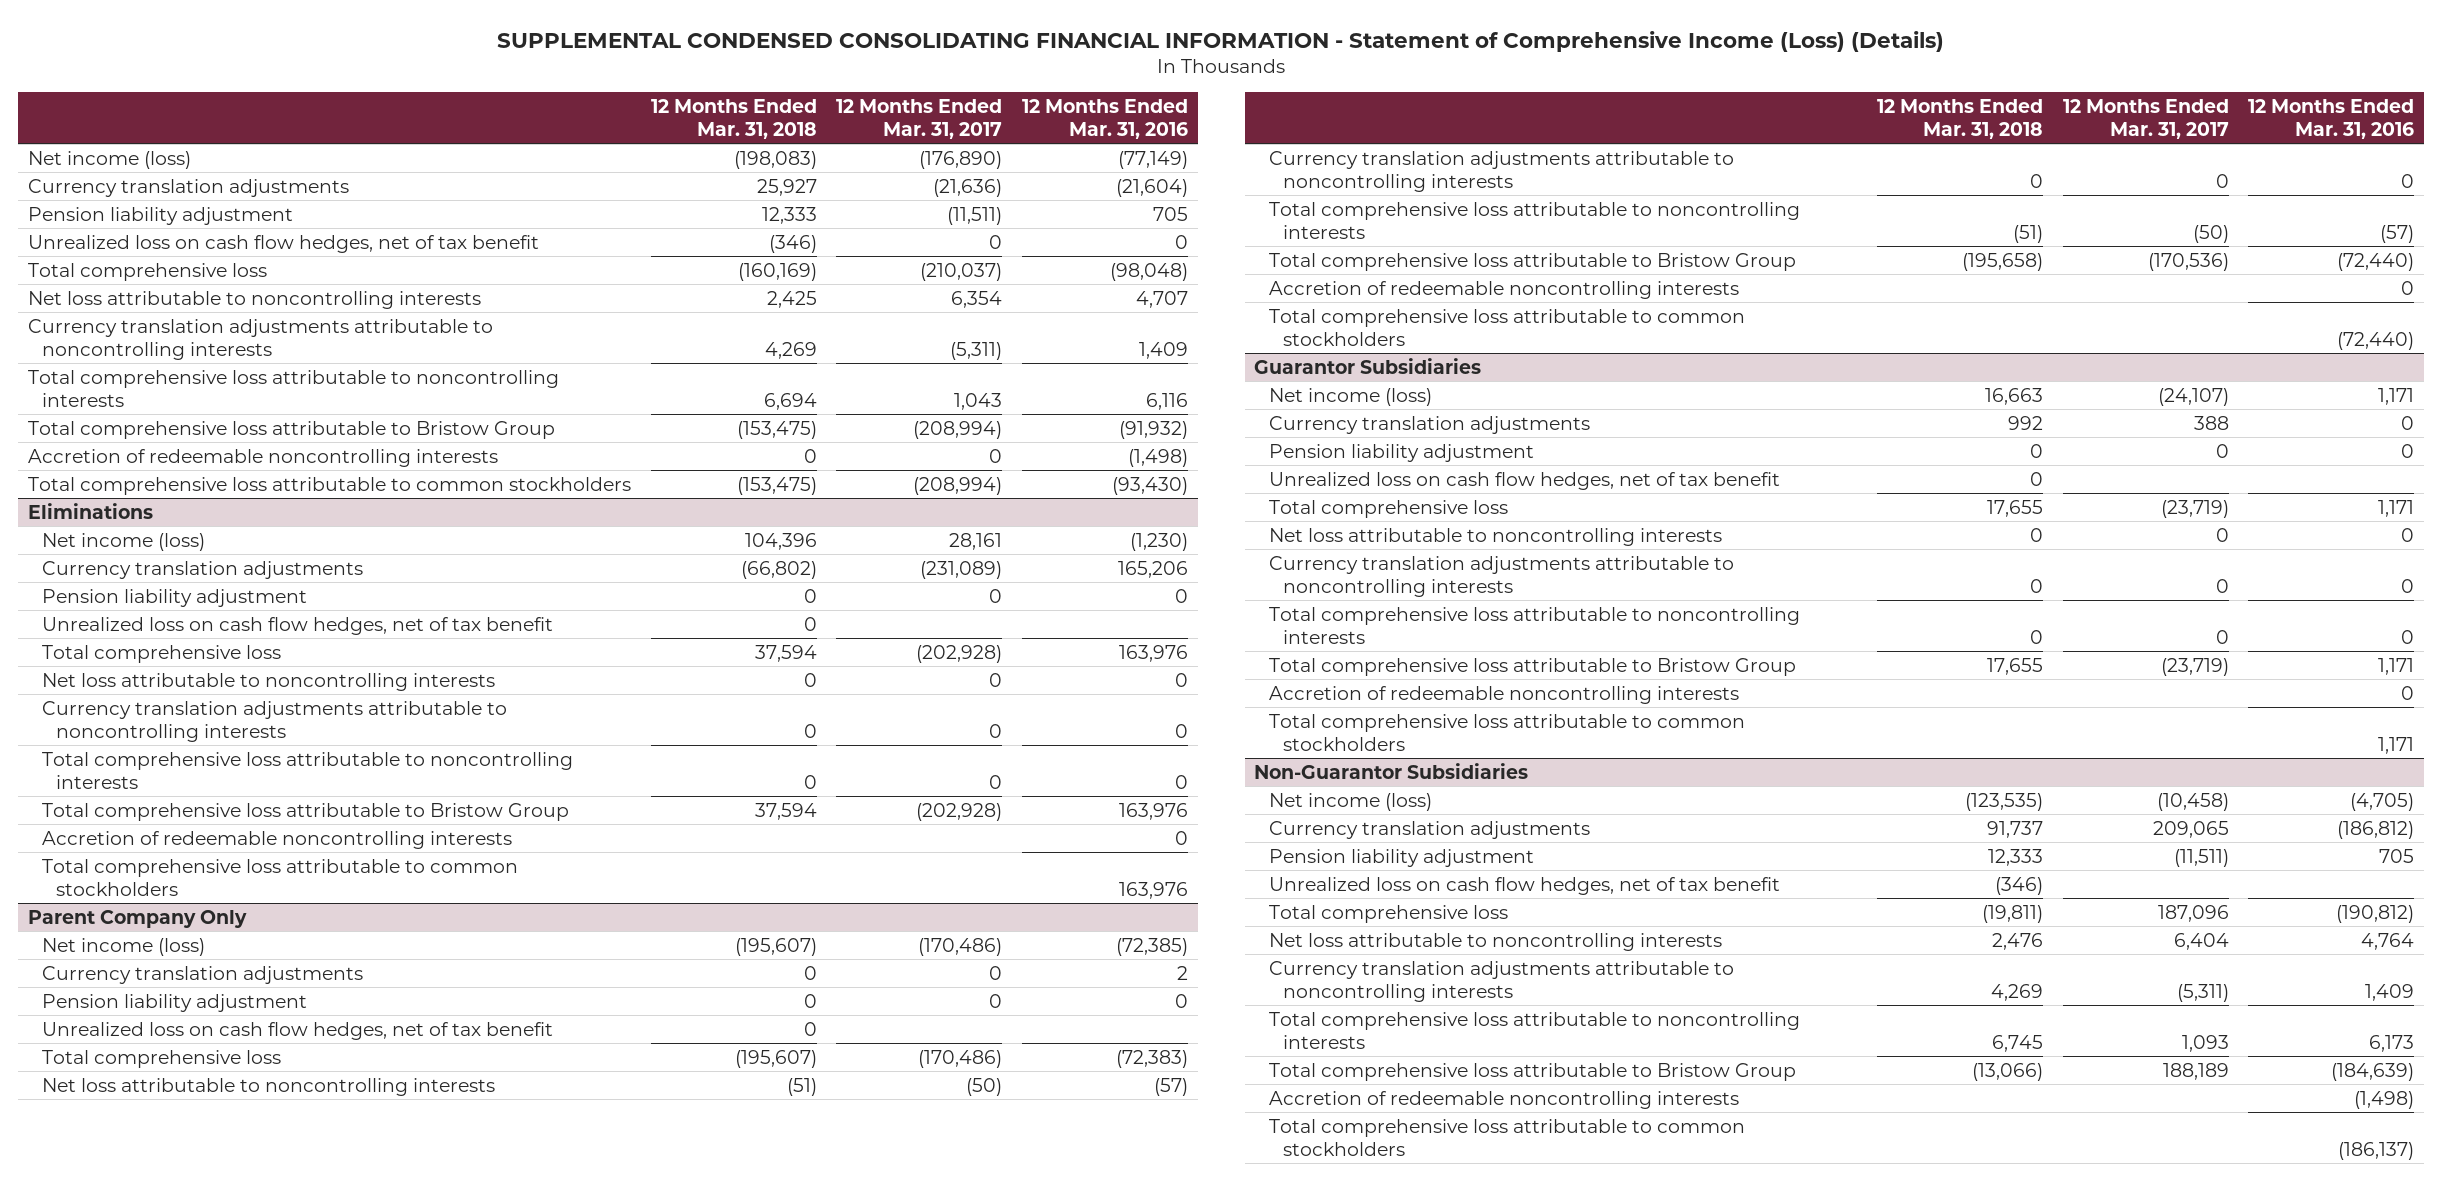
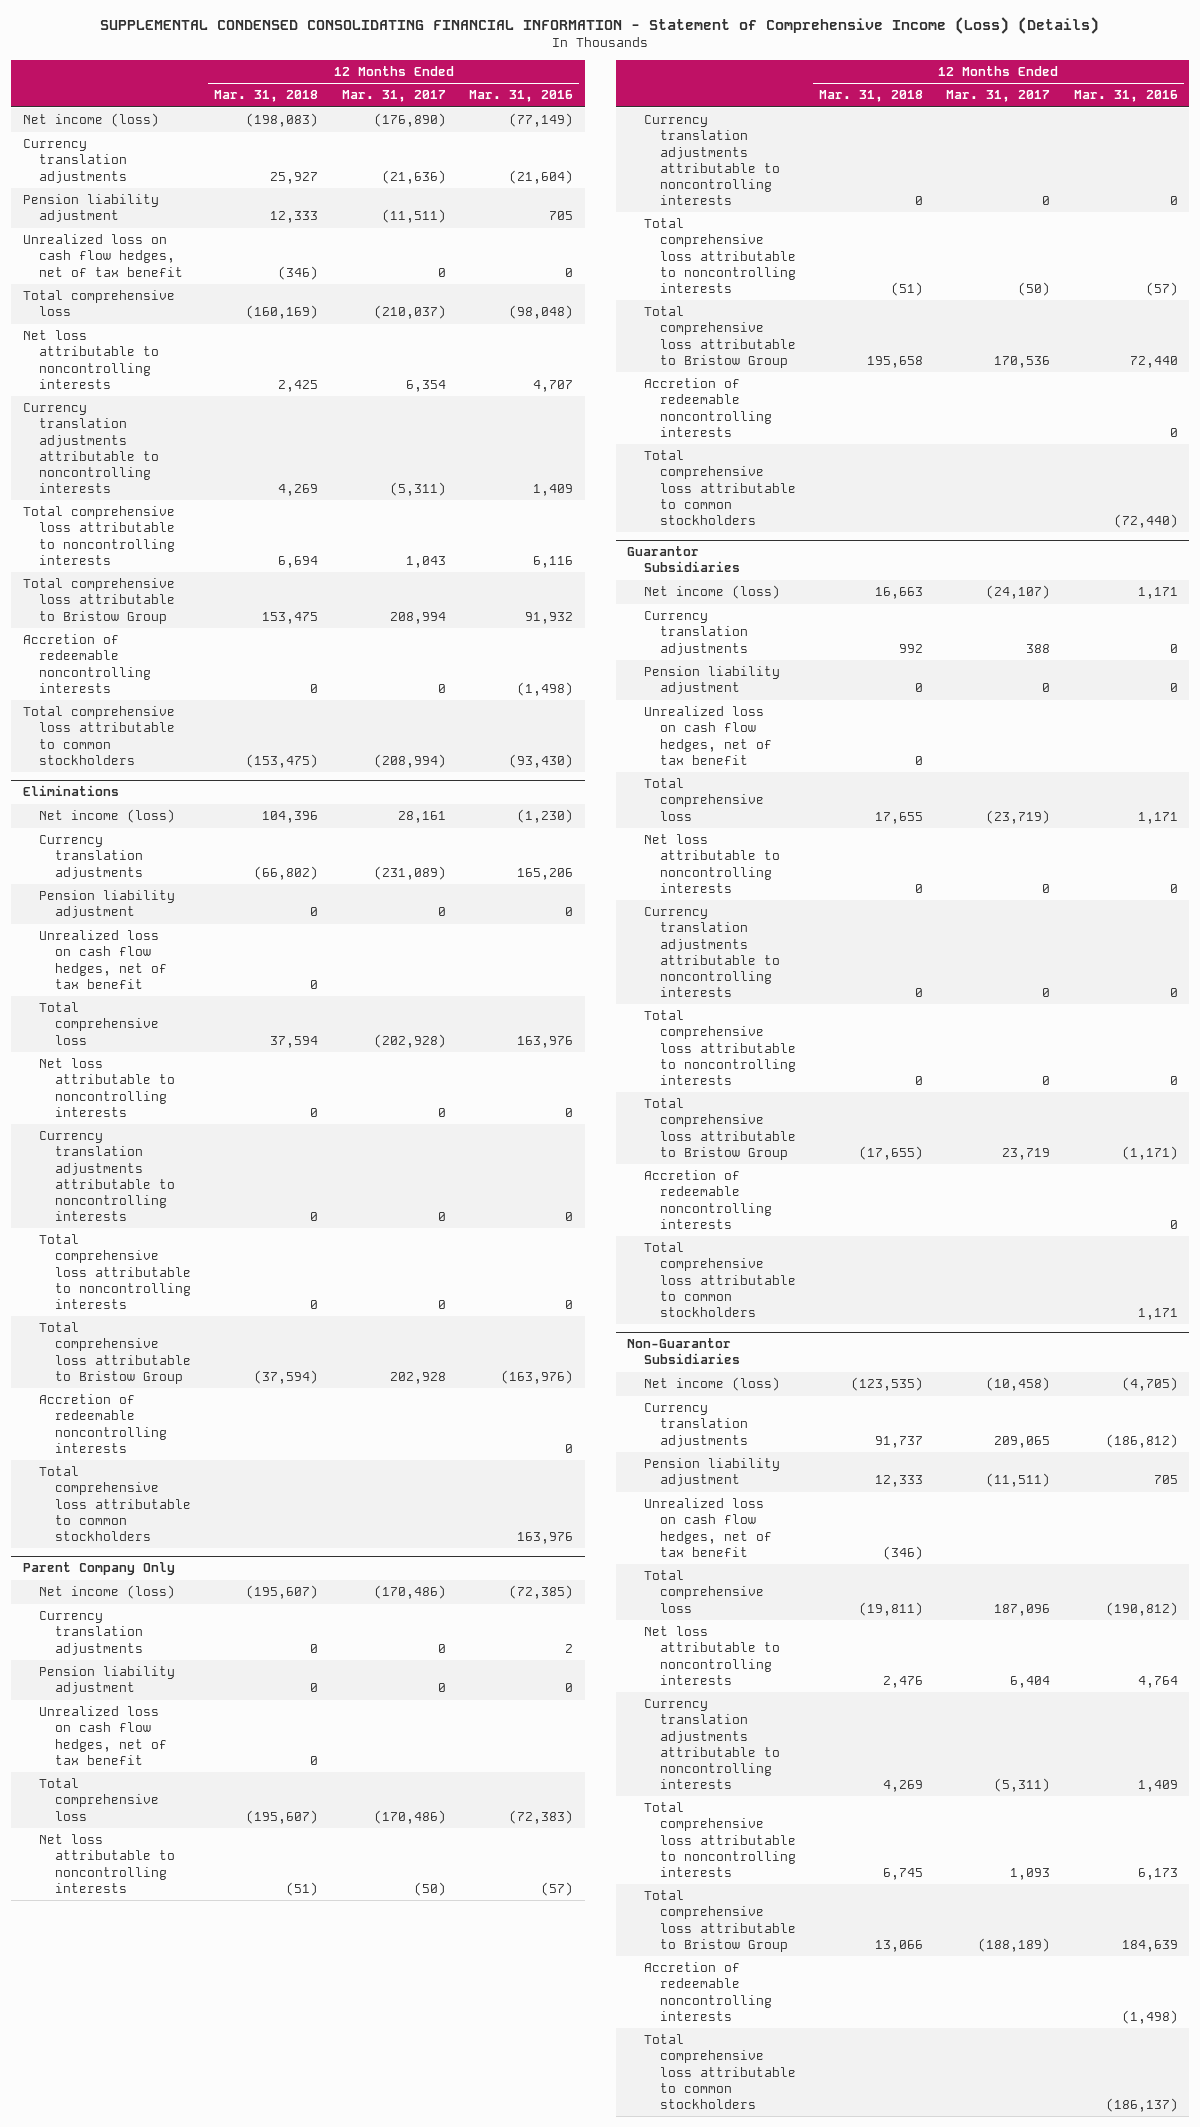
[736,420,817,439] (153,475) -> [262,611,319,624] 153,475
[913,420,1003,439] (208,994) -> [389,611,446,624] 208,994
[1118,420,1188,439] (91,932) -> [524,611,573,624] 91,932
[754,802,817,820] 37,594 -> [254,1369,319,1384] (37,594)
[916,802,1003,821] (202,928) -> [389,1371,446,1384] 202,928
[1118,802,1188,820] 163,976 -> [500,1369,573,1384] (163,976)
[1962,252,2044,271] (195,658) -> [867,355,924,368] 195,658
[2147,252,2229,271] (170,536) -> [994,355,1051,368] 170,536
[2337,252,2415,271] (72,440) -> [1129,355,1178,368] 72,440
[1987,657,2044,675] 17,655 -> [859,1145,924,1160] (17,655)
[2160,657,2229,676] (23,719) -> [1002,1147,1051,1160] 23,719
[2378,657,2415,675] 1,171 -> [1121,1145,1178,1160] (1,171)
[1972,1062,2044,1081] (13,066) -> [875,1939,924,1952] 13,066
[2162,1062,2229,1080] 188,189 -> [978,1937,1051,1952] (188,189)
[2331,1062,2415,1081] (184,639) -> [1121,1939,1178,1952] 184,639

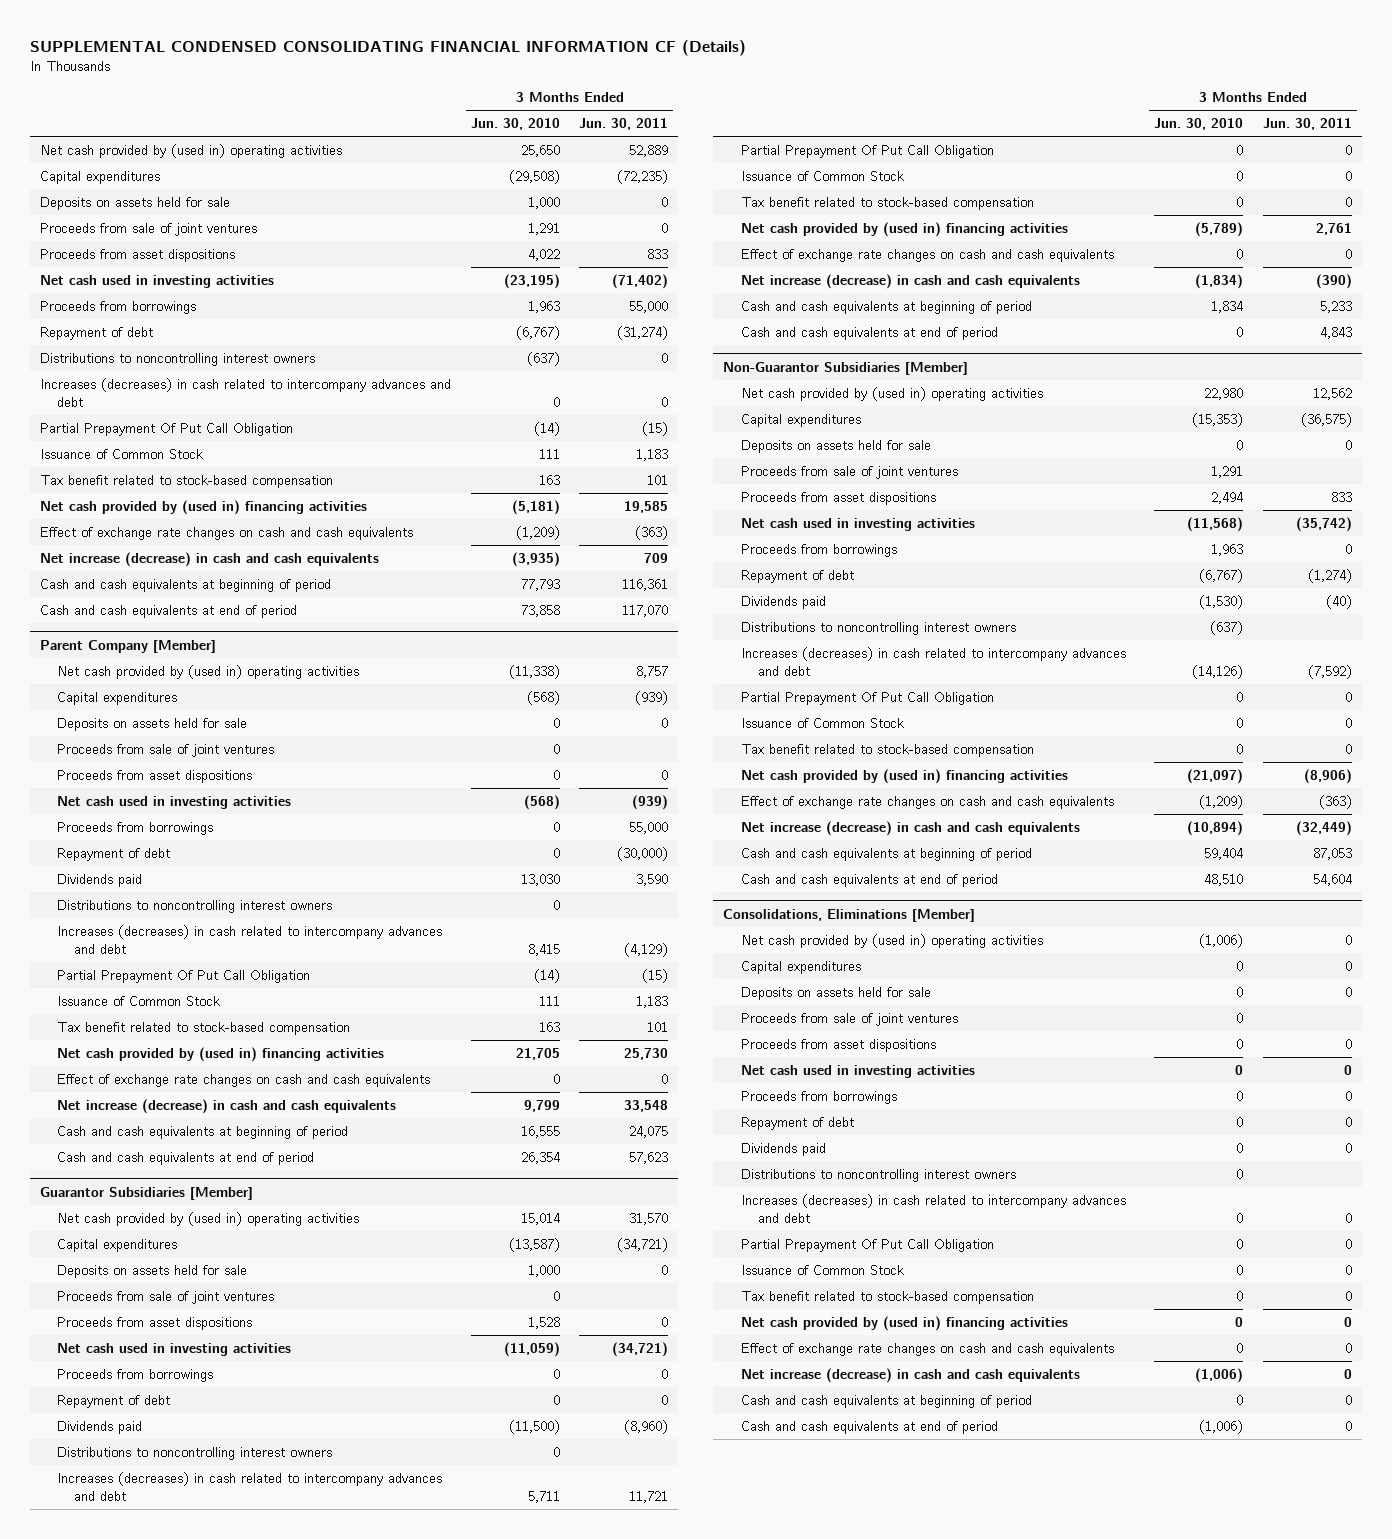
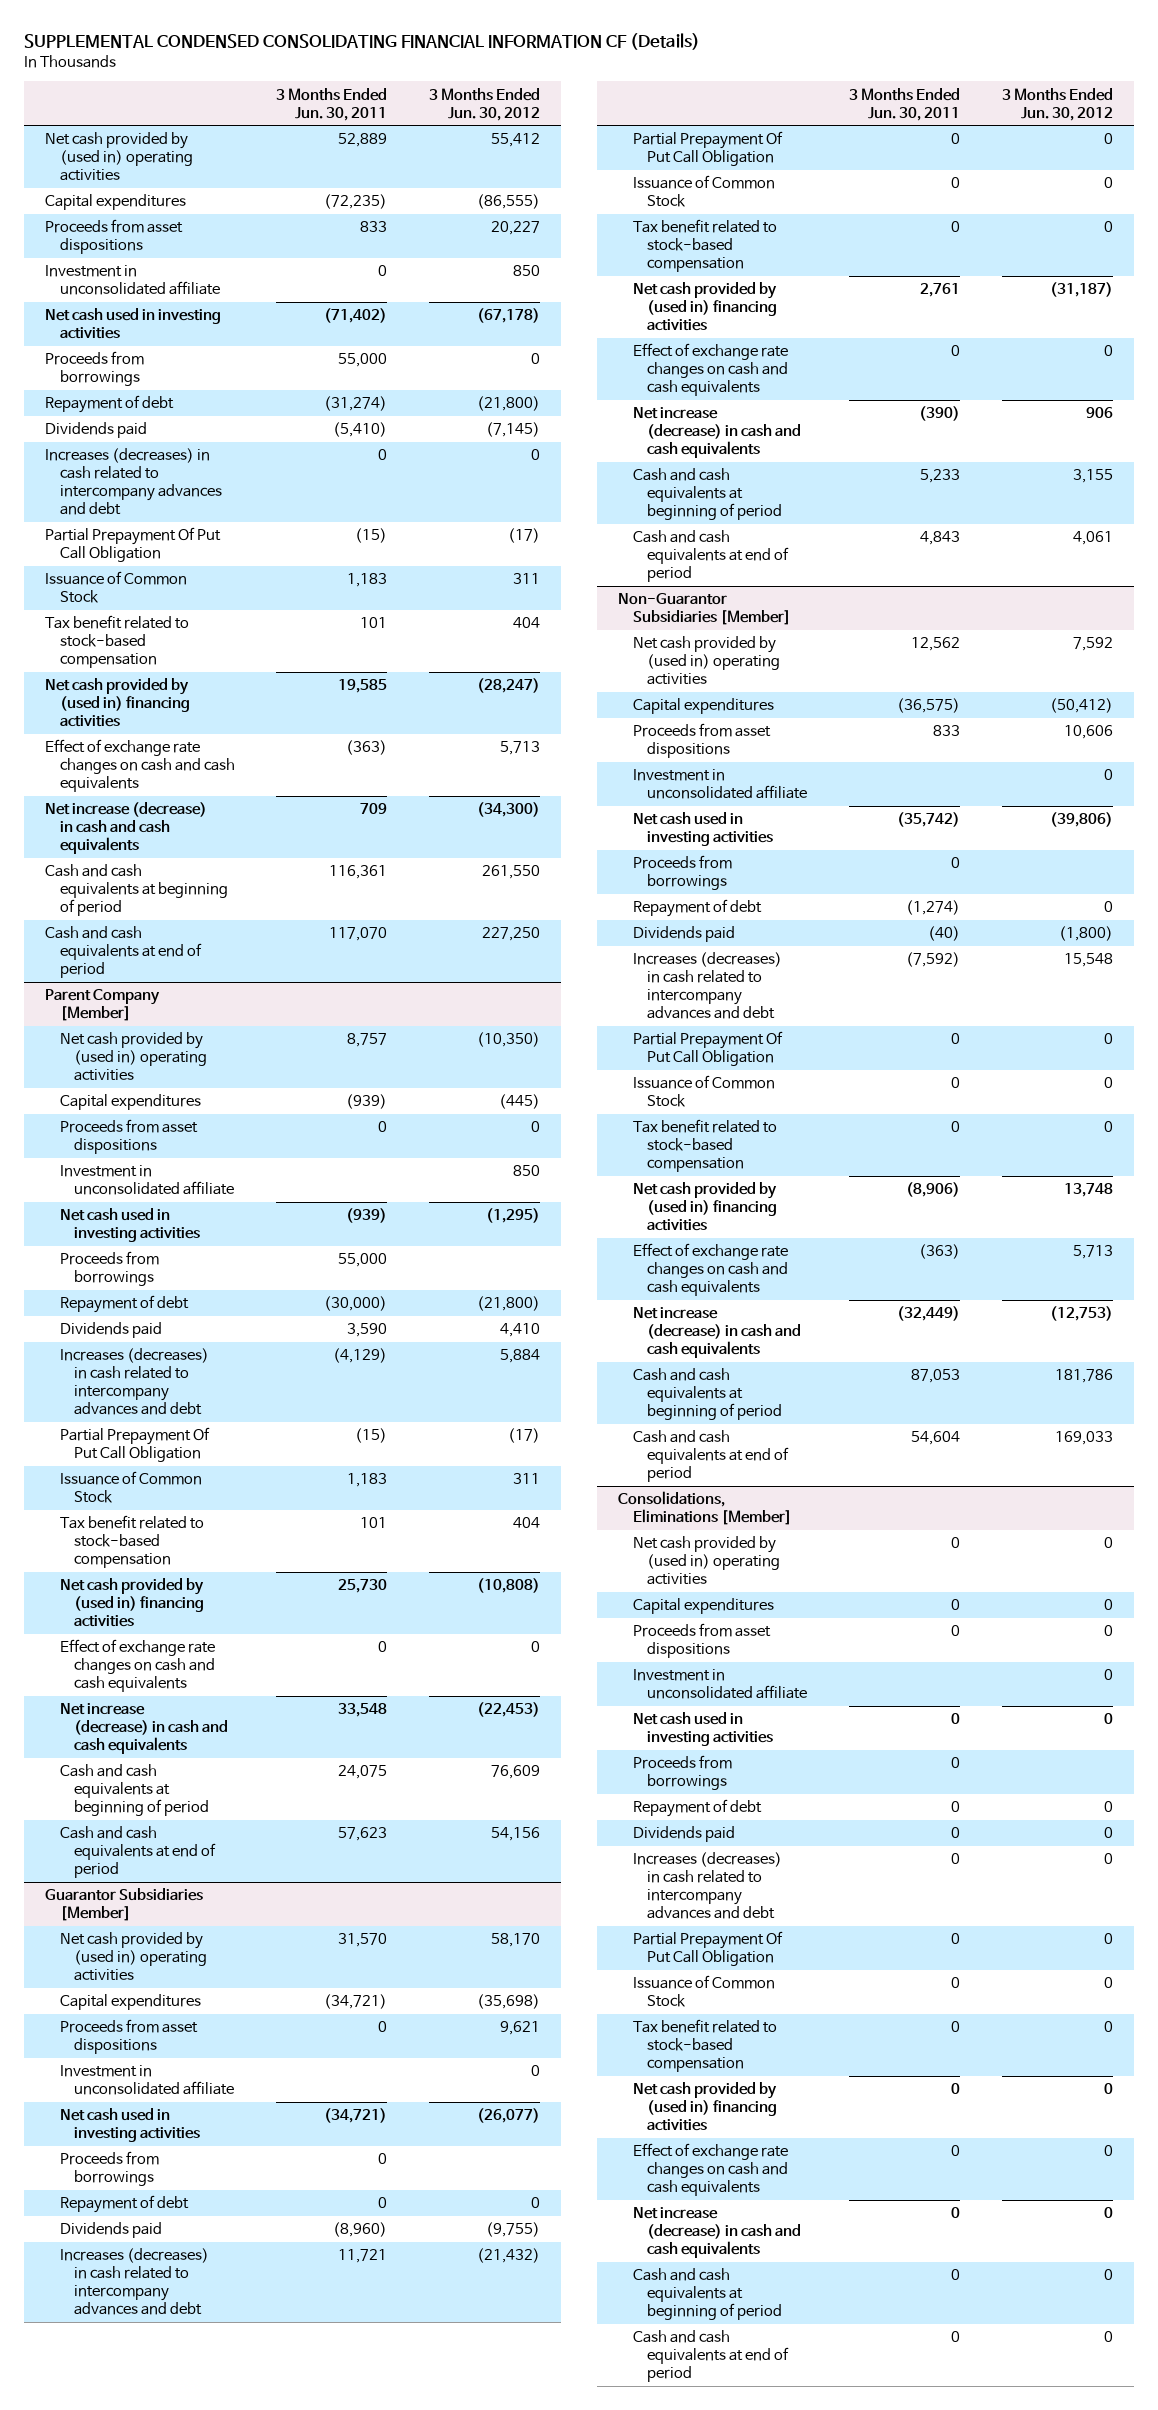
[470,118,560,131] Jun. 30, 2010 -> none
none -> [429,87,541,121] 3 Months Ended Jun. 30, 2012
[39,196,230,210] Deposits on assets held for sale -> none
[39,222,257,236] Proceeds from sale of joint ventures -> none
none -> [45,265,220,296] Investment in unconsolidated affiliate
[39,352,315,366] Distributions to noncontrolling interest owners -> none
none -> [45,422,148,439] Dividends paid
[57,717,248,731] Deposits on assets held for sale -> none
[57,743,275,757] Proceeds from sale of joint ventures -> none
none -> [59,1165,235,1196] Investment in unconsolidated affiliate
[57,899,333,913] Distributions to noncontrolling interest owners -> none
[57,1264,248,1278] Deposits on assets held for sale -> none
[57,1290,275,1304] Proceeds from sale of joint ventures -> none
none -> [59,2065,235,2096] Investment in unconsolidated affiliate
[57,1446,333,1460] Distributions to noncontrolling interest owners -> none
[740,439,931,453] Deposits on assets held for sale -> none
[740,465,958,479] Proceeds from sale of joint ventures -> none
none -> [632,769,808,800] Investment in unconsolidated affiliate
[740,621,1016,635] Distributions to noncontrolling interest owners -> none
[740,986,931,1000] Deposits on assets held for sale -> none
[740,1012,958,1026] Proceeds from sale of joint ventures -> none
none -> [632,1669,808,1700] Investment in unconsolidated affiliate
[740,1168,1016,1182] Distributions to noncontrolling interest owners -> none

